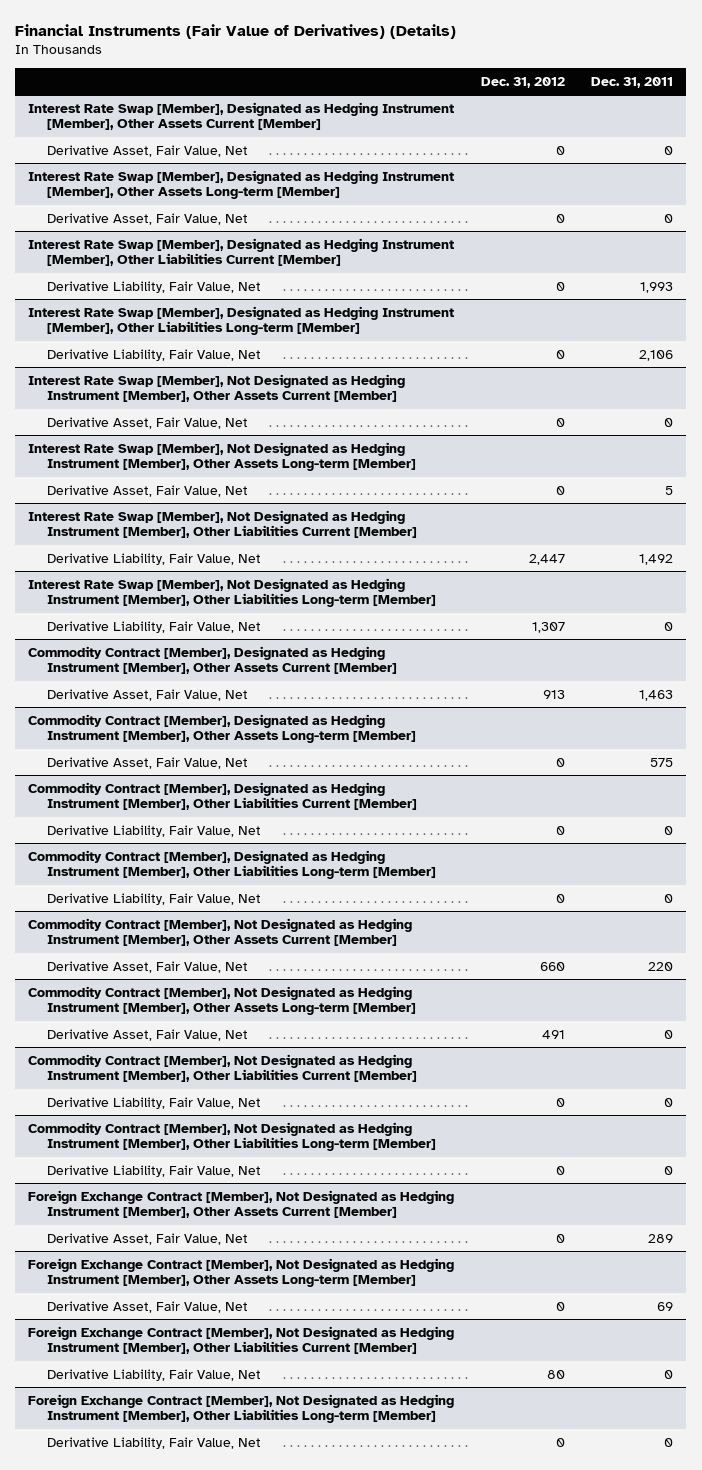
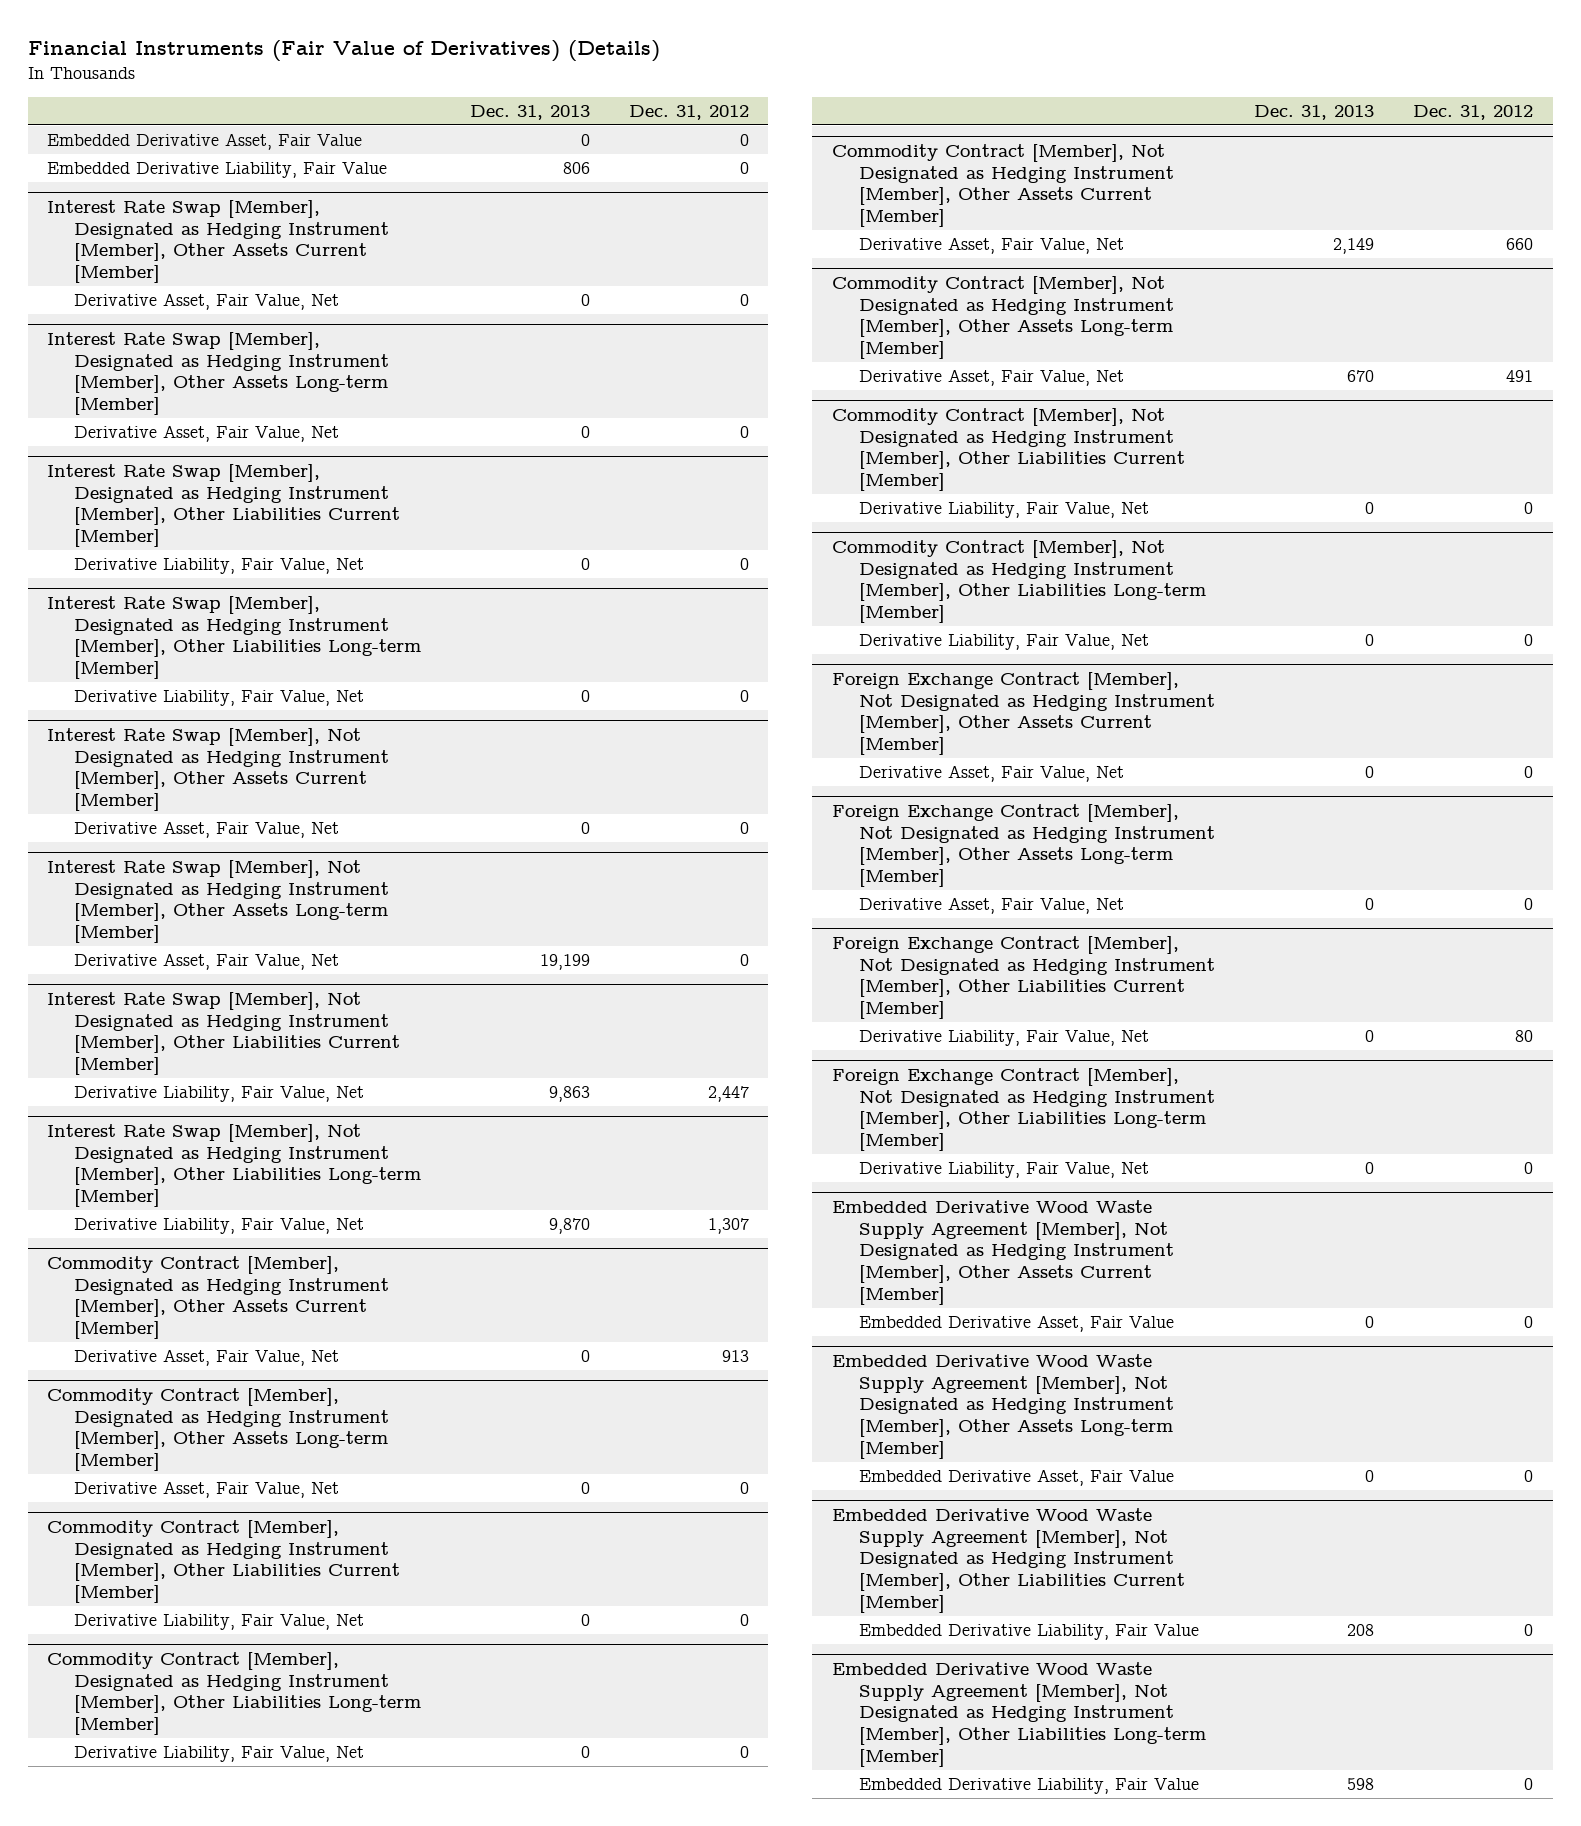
[591,76,674,88] Dec. 31, 2011 -> none
none -> [469,104,590,120] Dec. 31, 2013
none -> [47,133,363,151] Embedded Derivative Asset, Fair Value
none -> [47,162,388,179] Embedded Derivative Liability, Fair Value
none -> [832,1200,1175,1305] Embedded Derivative Wood Waste Supply Agreement [Member], Not Designated as Hedging Instrument [Member], Other Assets Current [Member]
none -> [859,1315,1175,1333] Embedded Derivative Asset, Fair Value
none -> [832,1354,1175,1459] Embedded Derivative Wood Waste Supply Agreement [Member], Not Designated as Hedging Instrument [Member], Other Assets Long-term [Member]
none -> [859,1469,1175,1487] Embedded Derivative Asset, Fair Value
none -> [832,1508,1186,1613] Embedded Derivative Wood Waste Supply Agreement [Member], Not Designated as Hedging Instrument [Member], Other Liabilities Current [Member]
none -> [859,1624,1200,1641] Embedded Derivative Liability, Fair Value
none -> [832,1662,1207,1767] Embedded Derivative Wood Waste Supply Agreement [Member], Not Designated as Hedging Instrument [Member], Other Liabilities Long-term [Member]
none -> [859,1778,1200,1795] Embedded Derivative Liability, Fair Value

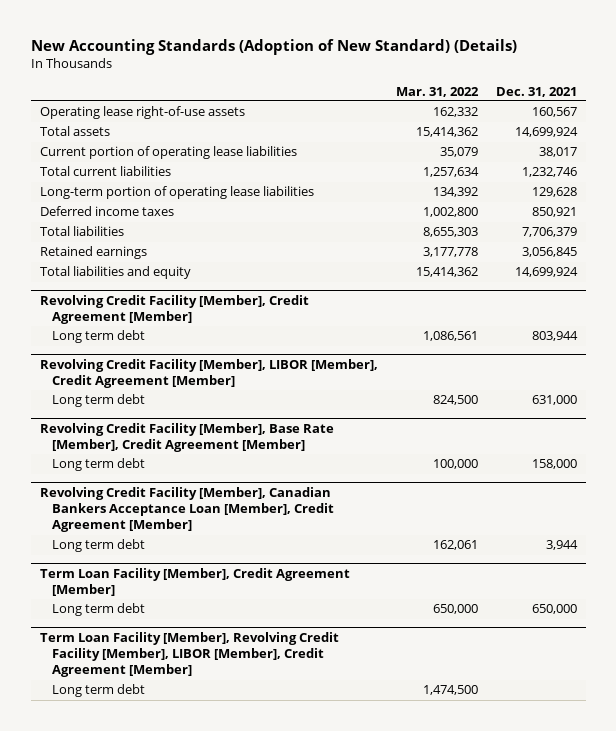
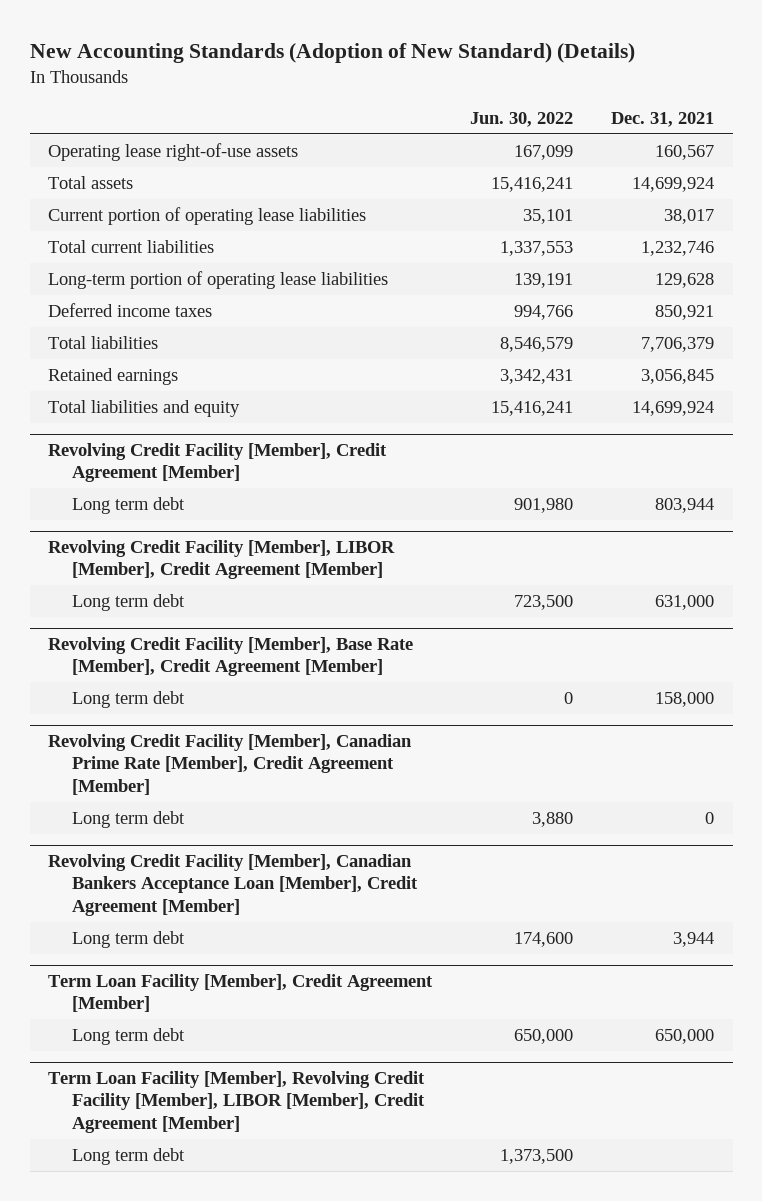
[395,86,479,97] Mar. 31, 2022 -> none
none -> [470,111,574,127] Jun. 30, 2022
none -> [48,734,413,795] Revolving Credit Facility [Member], Canadian Prime Rate [Member], Credit Agreement [Member]
none -> [72,810,186,828] Long term debt

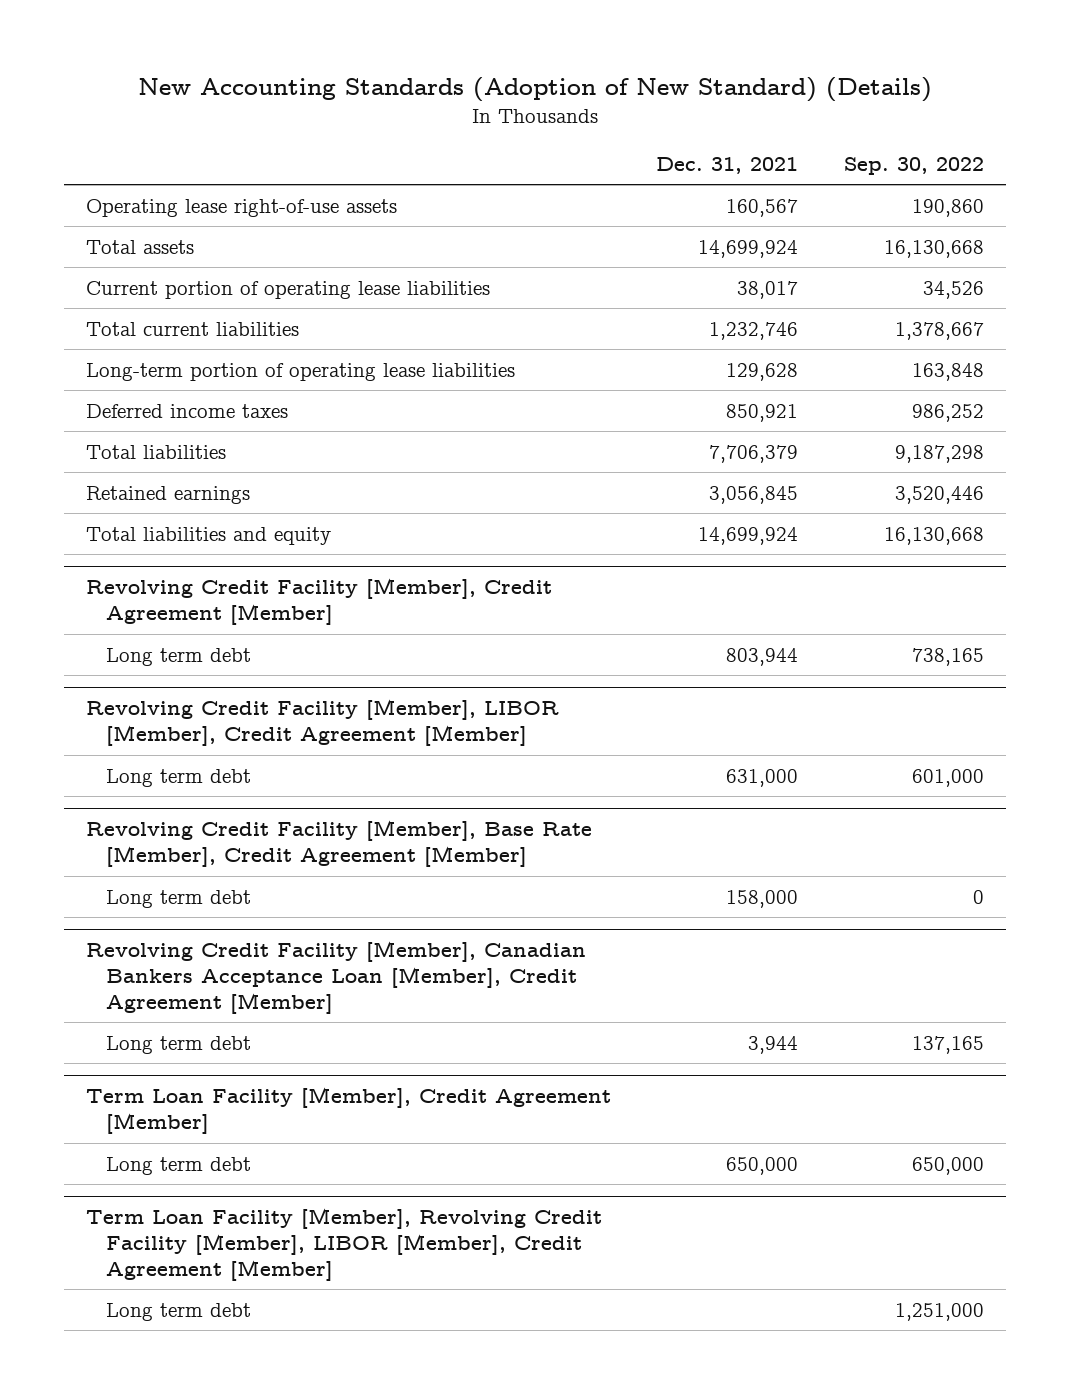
[470,111,574,127] Jun. 30, 2022 -> none
none -> [843,156,984,175] Sep. 30, 2022
[48,734,413,795] Revolving Credit Facility [Member], Canadian Prime Rate [Member], Credit Agreement [Member] -> none
[72,810,186,828] Long term debt -> none

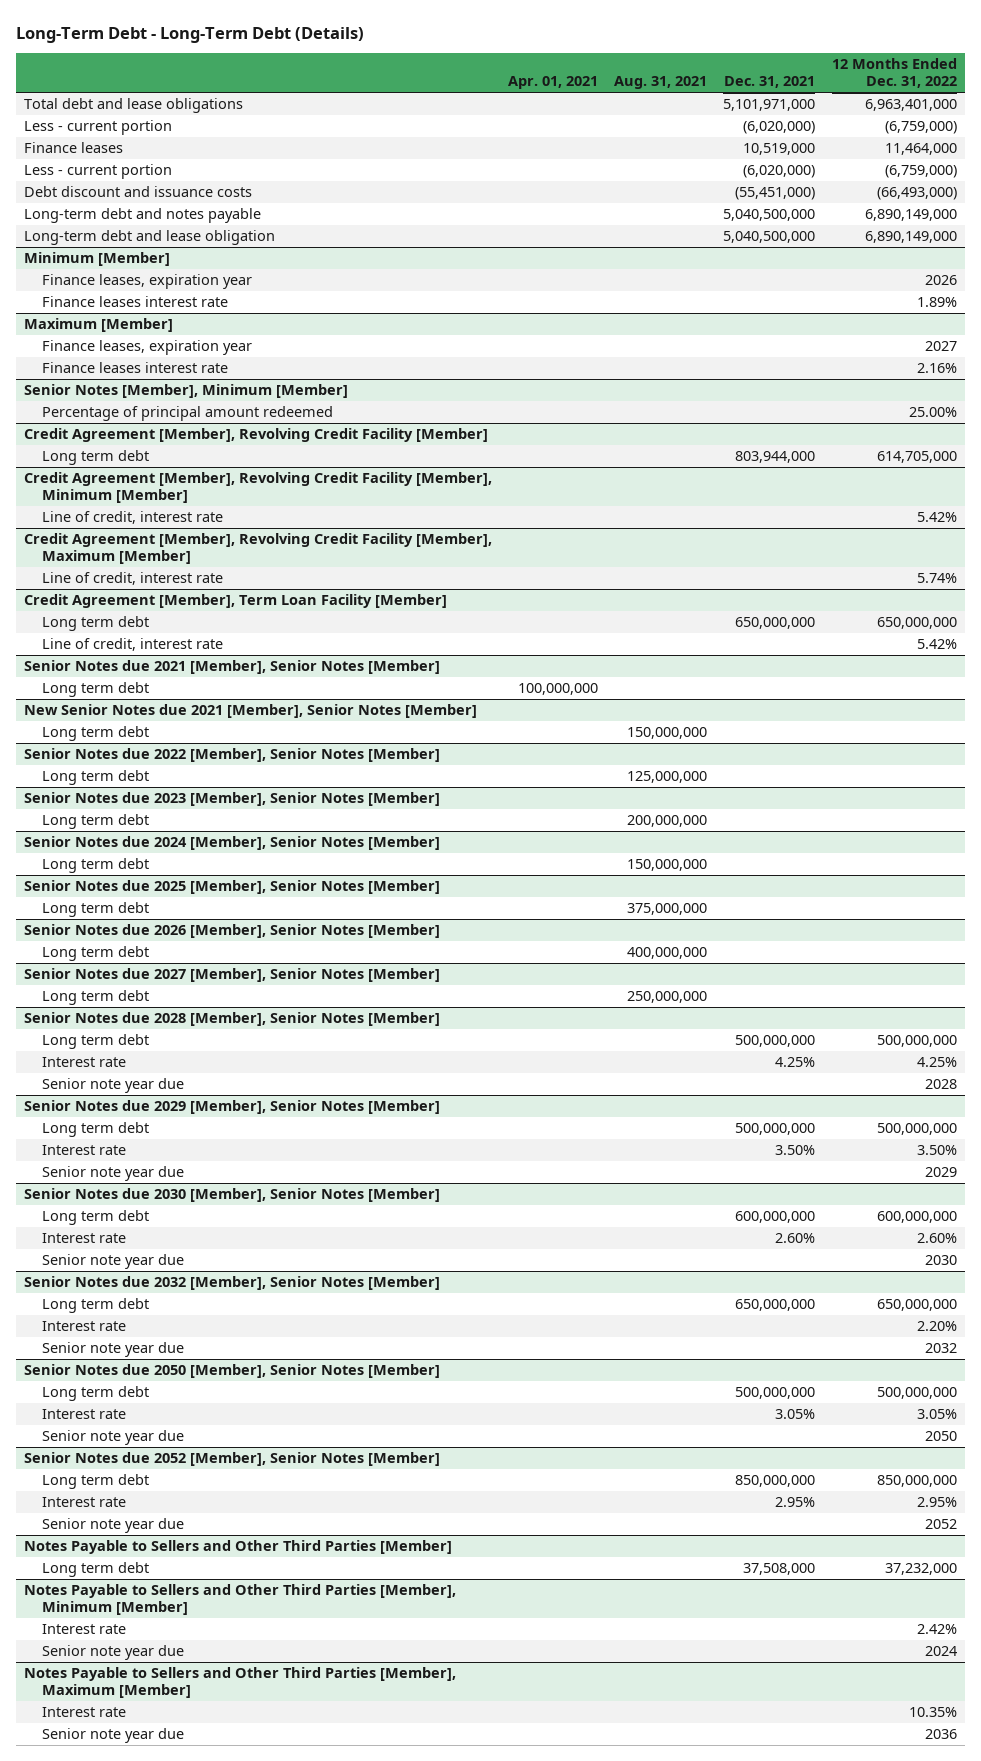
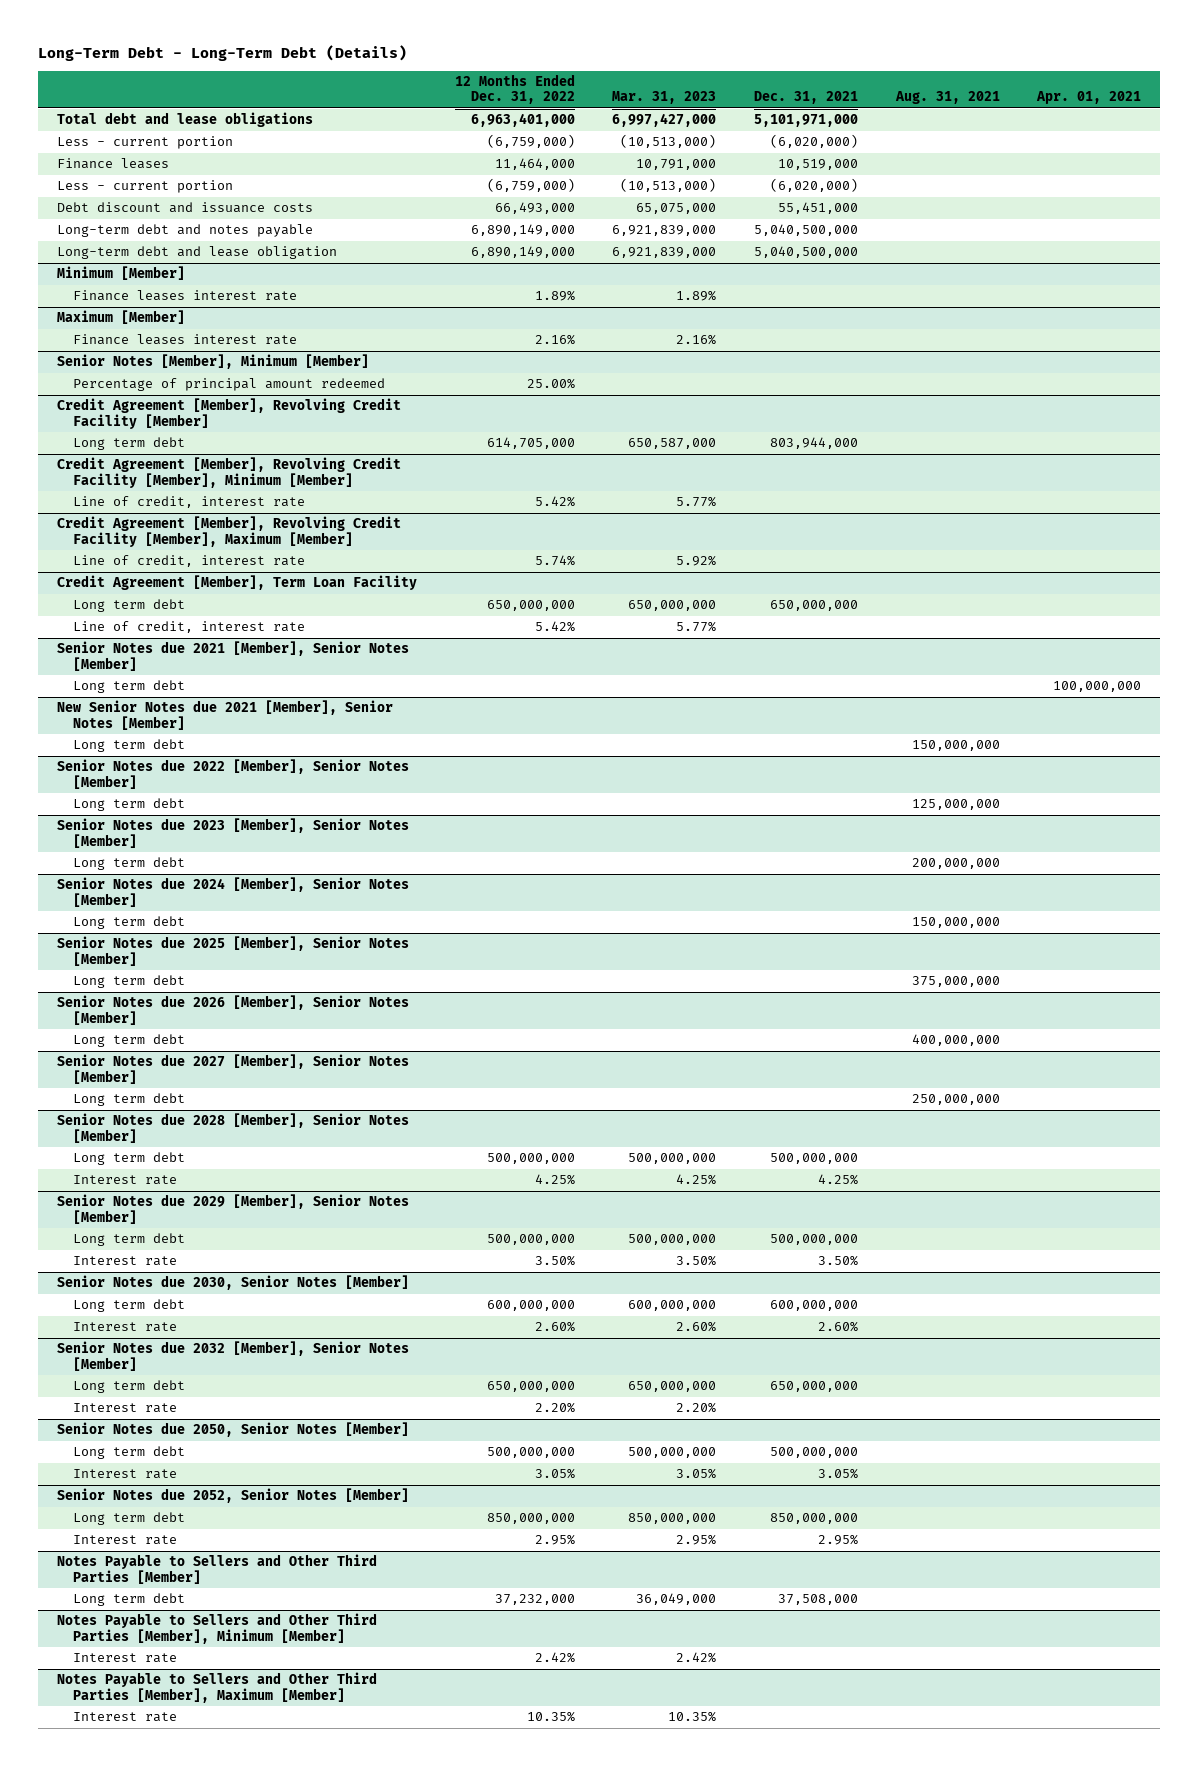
none -> [612,91,717,105] Mar. 31, 2023
[735,187,816,201] (55,451,000) -> [777,202,858,215] 55,451,000
[876,187,957,201] (66,493,000) -> [494,202,575,215] 66,493,000
[41,274,252,290] Finance leases, expiration year -> none
[41,340,252,356] Finance leases, expiration year -> none
[24,594,448,609] Credit Agreement [Member], Term Loan Facility [Member] -> [56,575,417,591] Credit Agreement [Member], Term Loan Facility
[41,1078,184,1094] Senior note year due -> none
[41,1166,184,1182] Senior note year due -> none
[24,1188,441,1203] Senior Notes due 2030 [Member], Senior Notes [Member] -> [56,1275,409,1291] Senior Notes due 2030, Senior Notes [Member]
[41,1254,184,1270] Senior note year due -> none
[41,1342,184,1358] Senior note year due -> none
[24,1364,441,1379] Senior Notes due 2050 [Member], Senior Notes [Member] -> [56,1422,409,1438] Senior Notes due 2050, Senior Notes [Member]
[41,1430,184,1446] Senior note year due -> none
[24,1452,441,1467] Senior Notes due 2052 [Member], Senior Notes [Member] -> [56,1488,409,1504] Senior Notes due 2052, Senior Notes [Member]
[41,1518,184,1534] Senior note year due -> none
[41,1645,184,1661] Senior note year due -> none
[41,1728,184,1744] Senior note year due -> none

